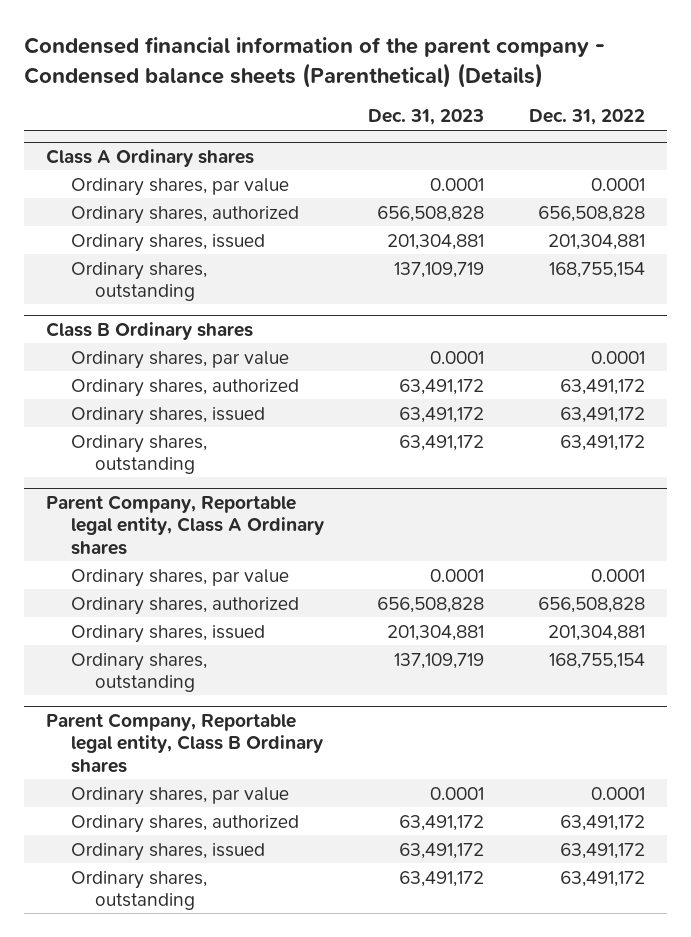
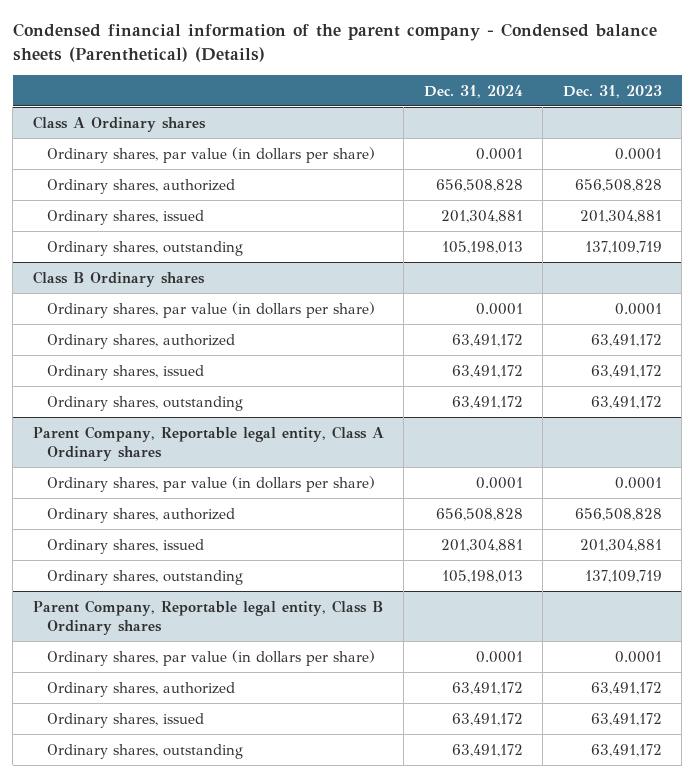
[529,109,646,126] Dec. 31, 2022 -> none
none -> [423,84,523,98] Dec. 31, 2024
[70,177,289,196] Ordinary shares, par value -> [47,146,376,163] Ordinary shares, par value (in dollars per share)
[70,350,289,369] Ordinary shares, par value -> [47,301,376,318] Ordinary shares, par value (in dollars per share)
[70,568,289,587] Ordinary shares, par value -> [47,475,376,492] Ordinary shares, par value (in dollars per share)
[70,786,289,805] Ordinary shares, par value -> [47,649,376,666] Ordinary shares, par value (in dollars per share)

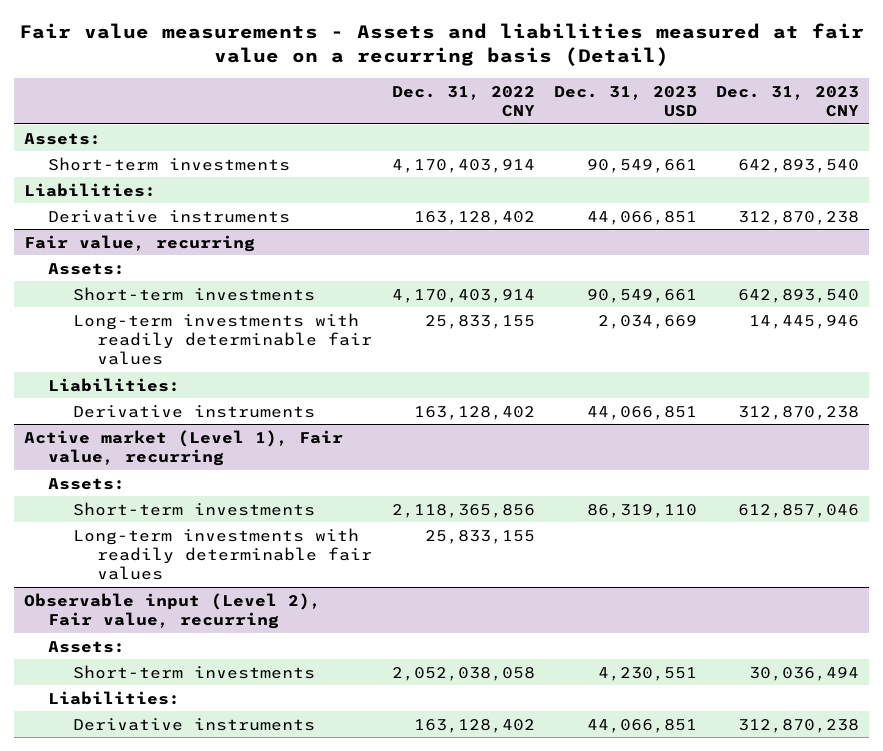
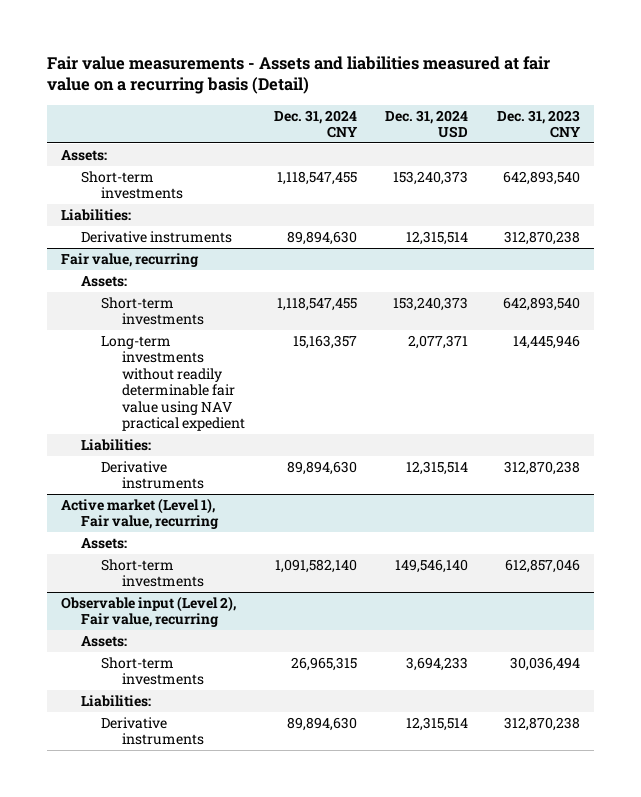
[391,85,535,117] Dec. 31, 2022 CNY -> none
[553,85,697,117] Dec. 31, 2023 USD -> none
none -> [273,109,358,139] Dec. 31, 2024 CNY
none -> [385,109,469,139] Dec. 31, 2024 USD
[72,312,373,366] Long-term investments with readily determinable fair values -> [101,335,245,432] Long-term investments without readily determinable fair value using NAV practical expedient
[72,527,373,581] Long-term investments with readily determinable fair values -> none

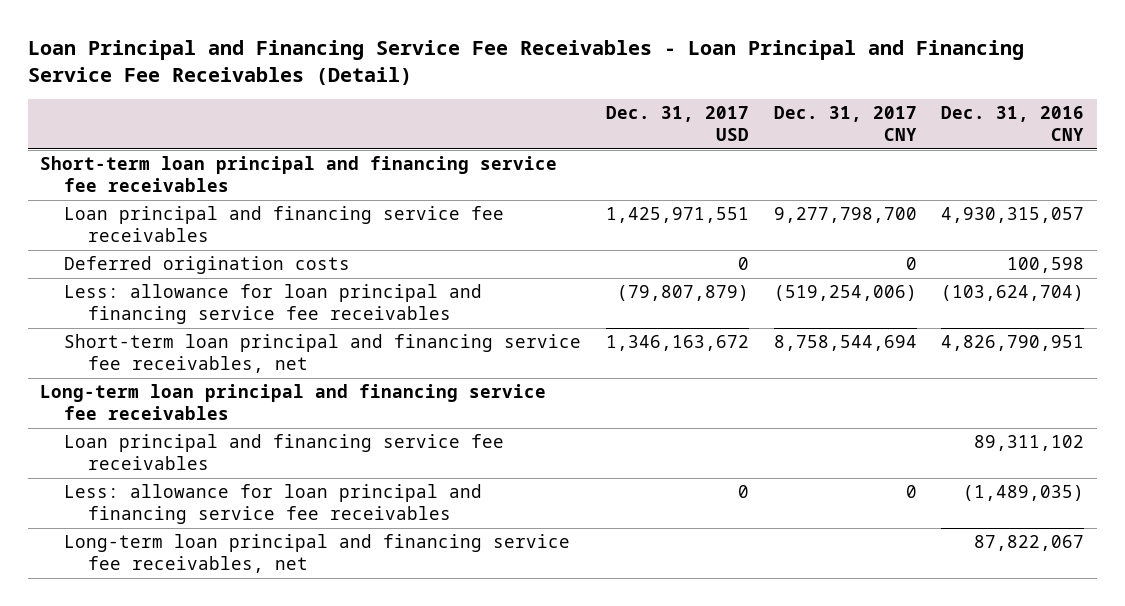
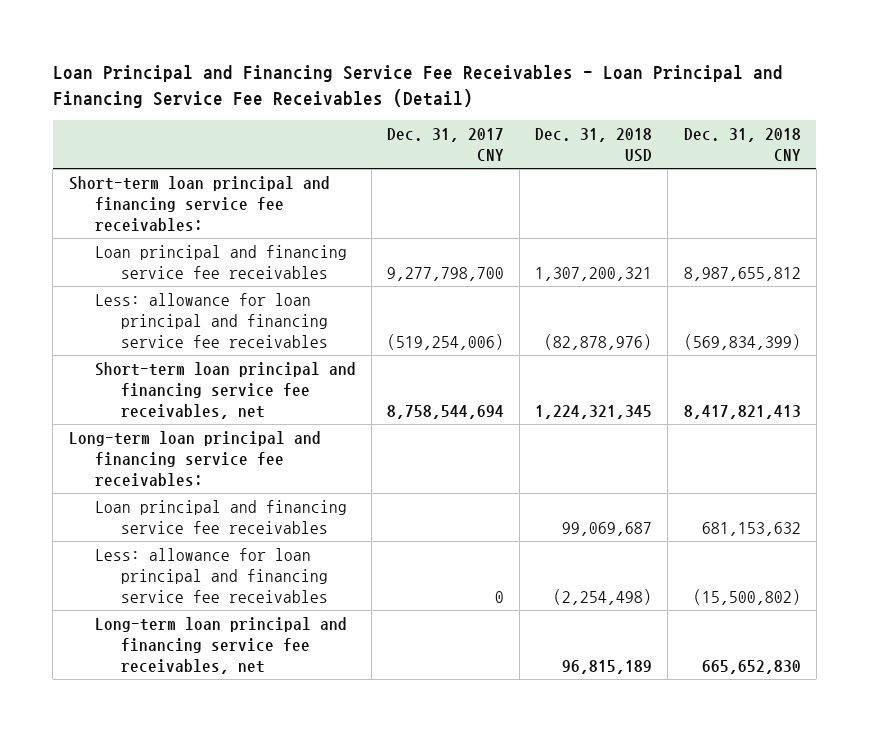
[605,106,749,142] Dec. 31, 2017 USD -> none
[941,106,1085,142] Dec. 31, 2016 CNY -> none
none -> [535,128,653,163] Dec. 31, 2018 USD
none -> [683,128,801,162] Dec. 31, 2018 CNY
[40,156,558,193] Short-term loan principal and financing service fee receivables -> [68,175,330,233] Short-term loan principal and financing service fee receivables:
[64,256,351,275] Deferred origination costs -> none
[40,384,547,421] Long-term loan principal and financing service fee receivables -> [68,430,321,488] Long-term loan principal and financing service fee receivables:

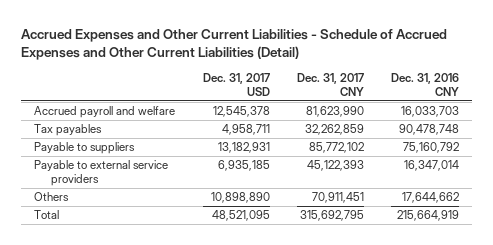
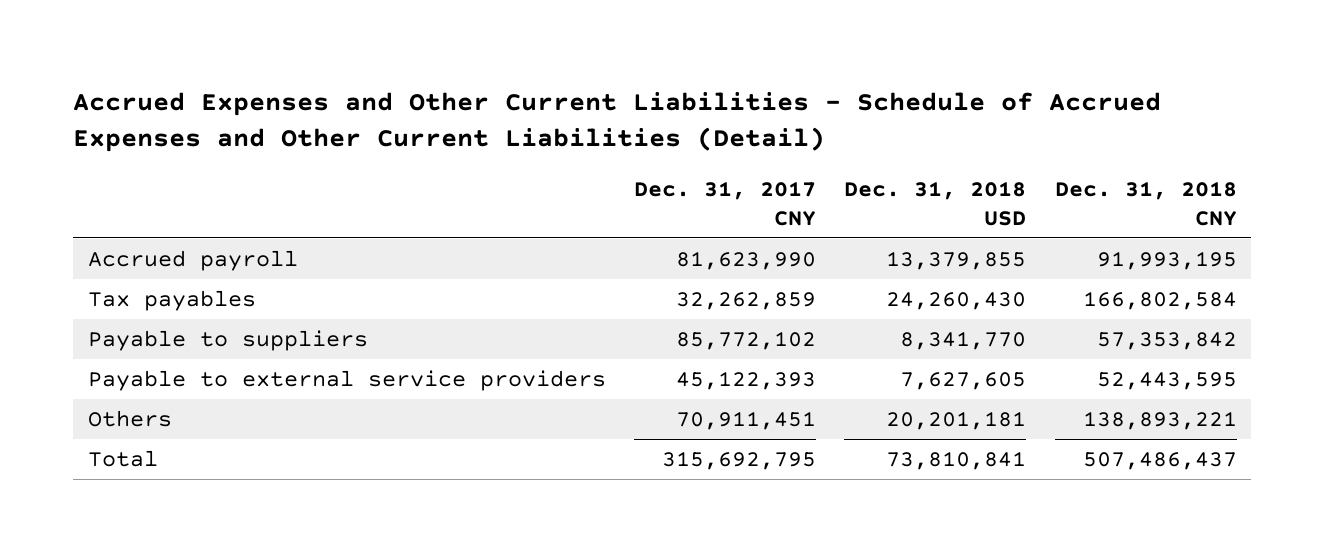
[202,73,270,97] Dec. 31, 2017 USD -> none
[390,73,459,97] Dec. 31, 2016 CNY -> none
none -> [844,180,1027,226] Dec. 31, 2018 USD
none -> [1054,180,1237,226] Dec. 31, 2018 CNY
[34,106,176,119] Accrued payroll and welfare -> [87,249,298,271] Accrued payroll

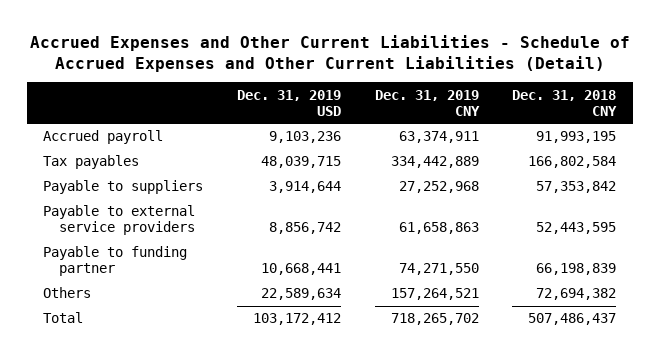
[633,180,816,226] Dec. 31, 2017 CNY -> none
[844,180,1027,226] Dec. 31, 2018 USD -> none
none -> [237,89,342,116] Dec. 31, 2019 USD
none -> [374,89,480,116] Dec. 31, 2019 CNY
none -> [43,246,188,277] Payable to funding partner
[1082,410,1237,430] 138,893,221 -> [536,288,617,301] 72,694,382

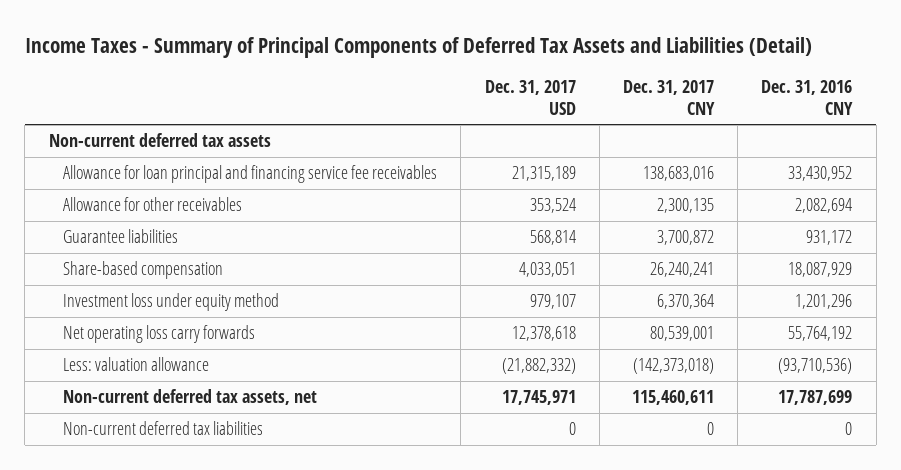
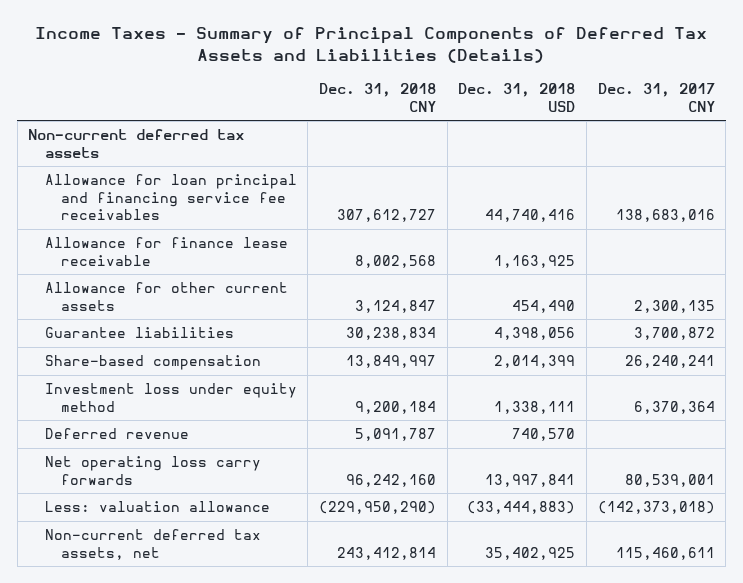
[24,36,812,58] Income Taxes - Summary of Principal Components of Deferred Tax Assets and Liabilities (Detail) -> [35,26,708,63] Income Taxes - Summary of Principal Components of Deferred Tax Assets and Liabilities (Details)
[484,79,576,115] Dec. 31, 2017 USD -> none
[761,79,854,115] Dec. 31, 2016 CNY -> none
none -> [318,83,436,112] Dec. 31, 2018 CNY
none -> [458,83,576,112] Dec. 31, 2018 USD
none -> [44,237,288,266] Allowance for finance lease receivable
[63,197,243,212] Allowance for other receivables -> [44,282,288,311] Allowance for other current assets
none -> [44,428,189,440] Deferred revenue
[63,421,264,436] Non-current deferred tax liabilities -> none

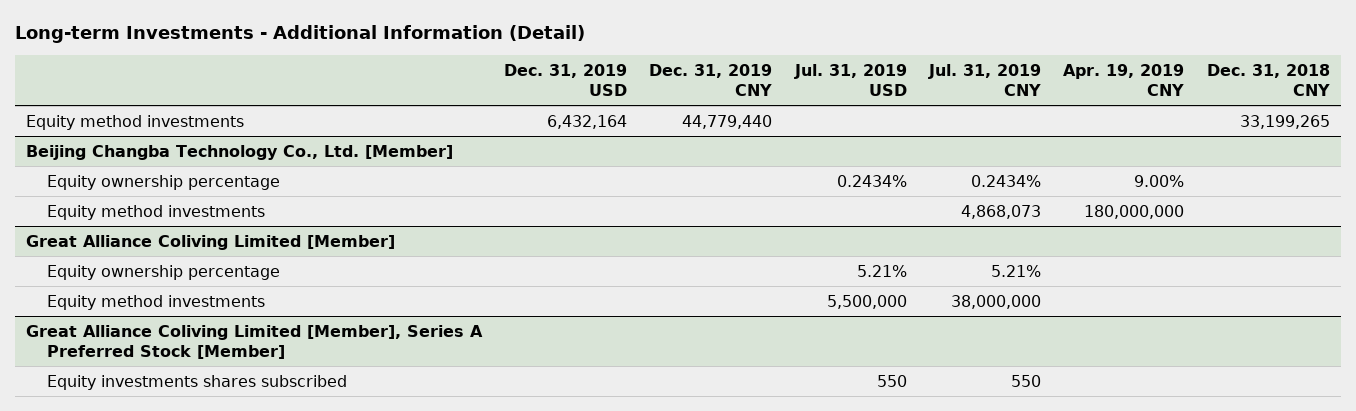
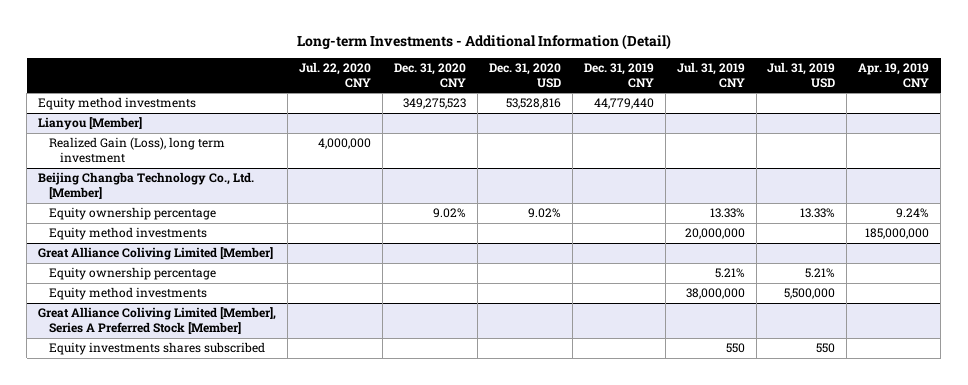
[504,63,628,96] Dec. 31, 2019 USD -> none
[1206,63,1330,96] Dec. 31, 2018 CNY -> none
none -> [299,62,372,88] Jul. 22, 2020 CNY
none -> [393,63,466,88] Dec. 31, 2020 CNY
none -> [488,63,561,88] Dec. 31, 2020 USD
none -> [38,117,143,131] Lianyou [Member]
none -> [49,137,226,163] Realized Gain (Loss), long term investment
[836,174,907,187] 0.2434% -> [800,208,836,219] 13.33%
[971,174,1042,187] 0.2434% -> [709,208,745,219] 13.33%
[1134,174,1185,187] 9.00% -> [896,208,930,219] 9.24%
[961,204,1042,219] 4,868,073 -> [684,228,745,240] 20,000,000
[1084,204,1185,219] 180,000,000 -> [865,228,930,240] 185,000,000

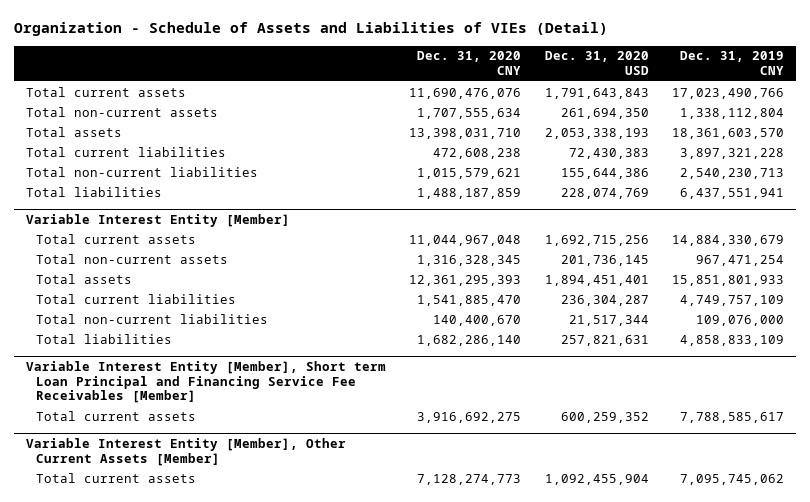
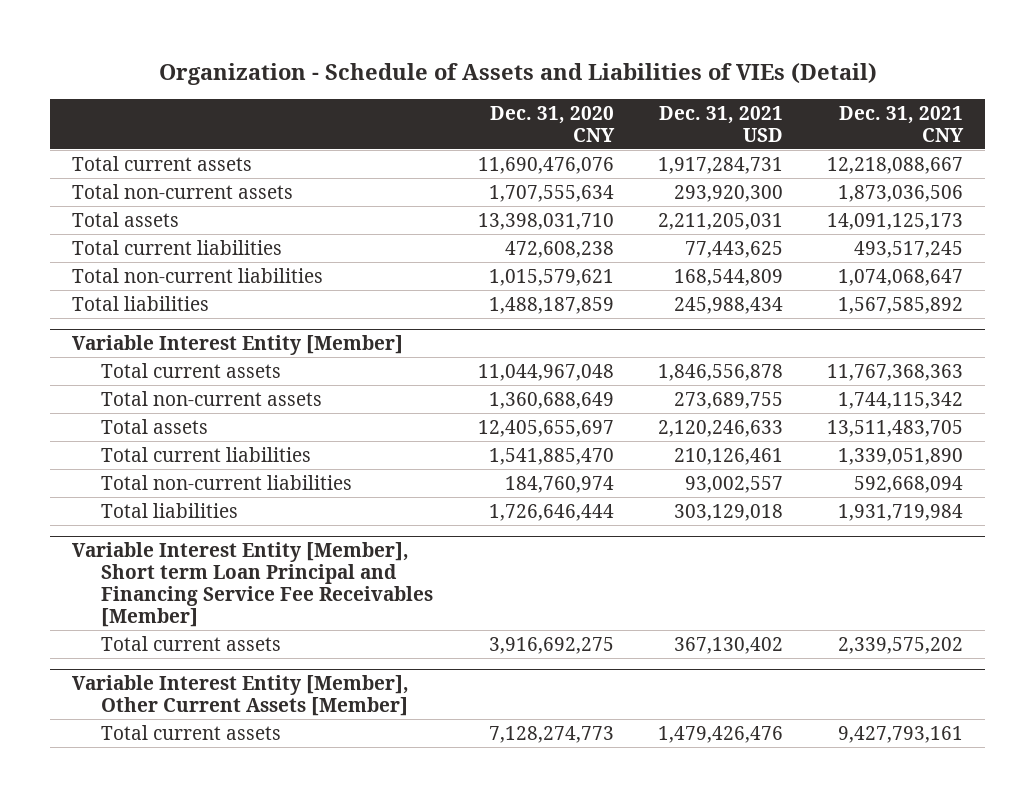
[544,51,649,75] Dec. 31, 2020 USD -> none
[680,51,785,75] Dec. 31, 2019 CNY -> none
none -> [659,105,784,142] Dec. 31, 2021 USD
none -> [839,105,965,142] Dec. 31, 2021 CNY
[417,254,522,266] 1,316,328,345 -> [488,391,614,409] 1,360,688,649
[409,274,522,286] 12,361,295,393 -> [477,419,614,437] 12,405,655,697
[433,314,522,326] 140,400,670 -> [504,475,614,493] 184,760,974
[417,334,522,346] 1,682,286,140 -> [488,503,614,521] 1,726,646,444

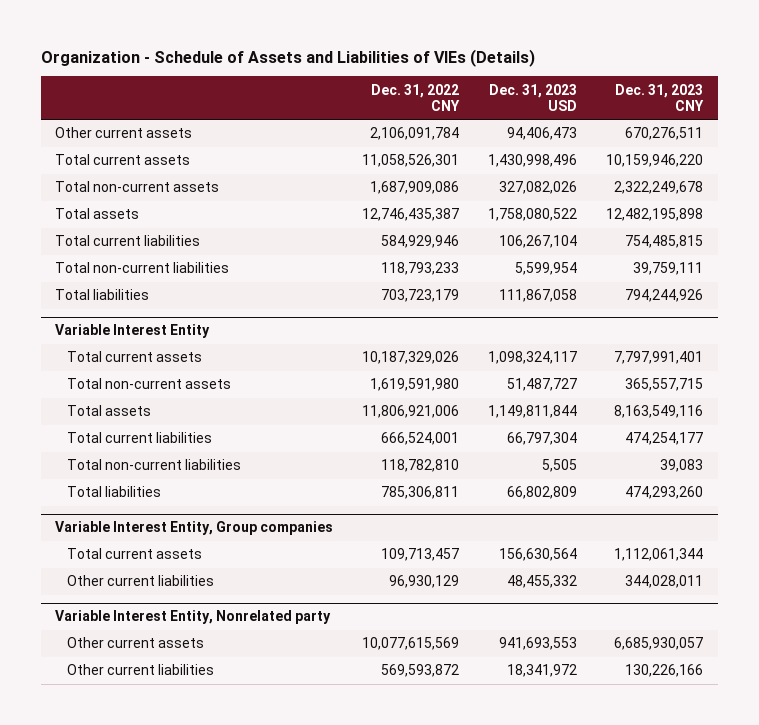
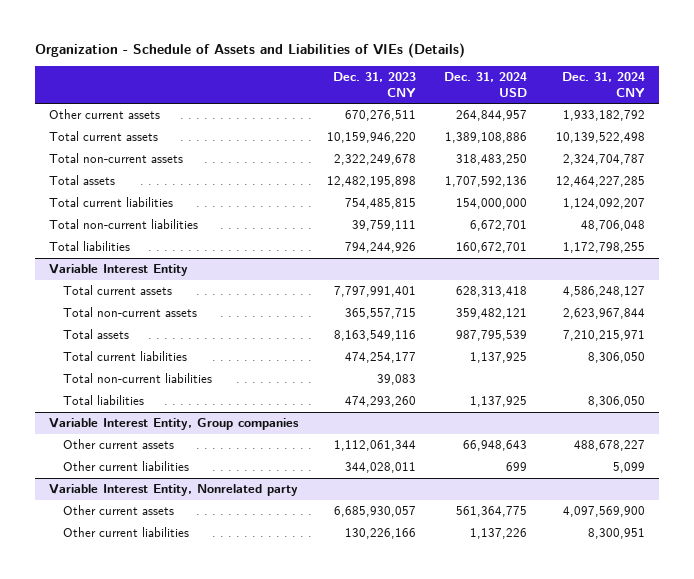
[371,83,461,111] Dec. 31, 2022 CNY -> none
[489,83,578,111] Dec. 31, 2023 USD -> none
none -> [444,72,528,97] Dec. 31, 2024 USD
none -> [561,72,645,97] Dec. 31, 2024 CNY
[67,548,203,560] Total current assets -> [63,439,175,450] Other current assets

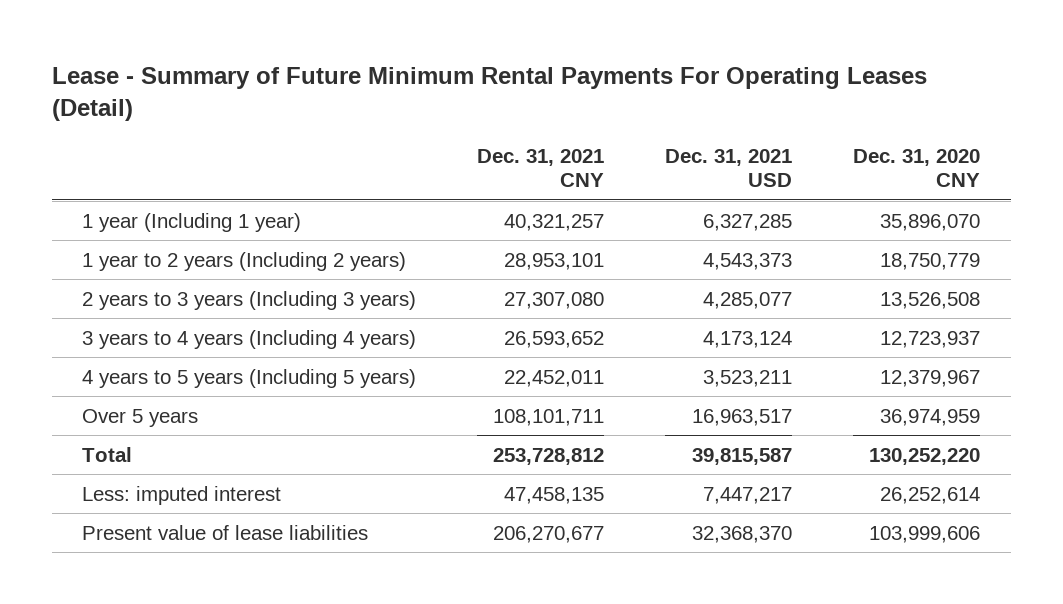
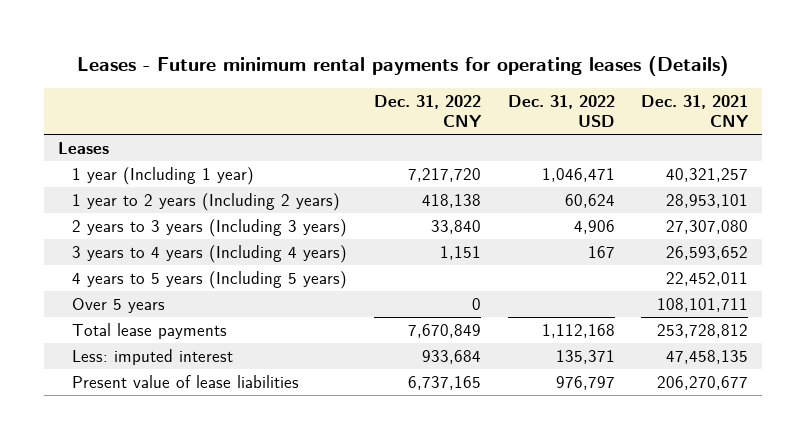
[51,66,927,121] Lease - Summary of Future Minimum Rental Payments For Operating Leases (Detail) -> [76,56,729,77] Leases - Future minimum rental payments for operating leases (Details)
[665,148,793,188] Dec. 31, 2021 USD -> none
[853,148,981,188] Dec. 31, 2020 CNY -> none
none -> [374,95,483,128] Dec. 31, 2022 CNY
none -> [507,95,615,128] Dec. 31, 2022 USD
none -> [57,142,109,155] Leases
[82,446,133,462] Total -> [72,323,228,340] Total lease payments

